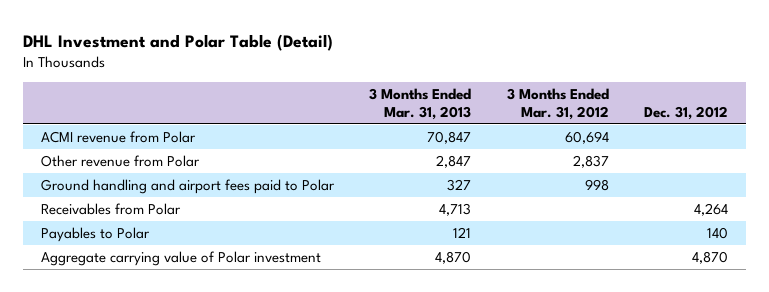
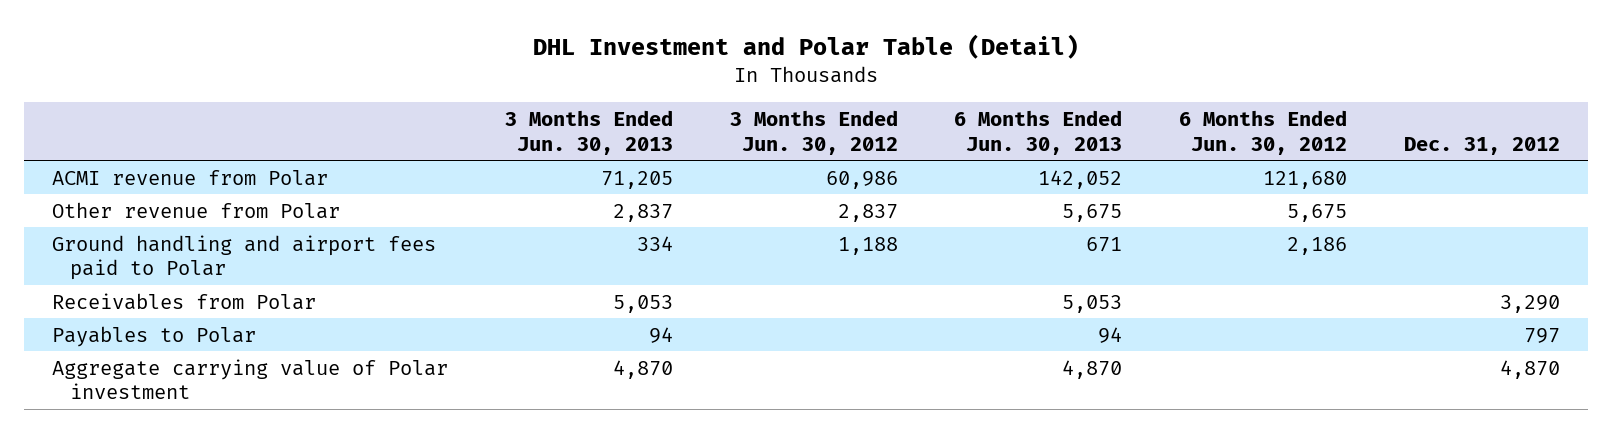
[369,88,472,120] 3 Months Ended Mar. 31, 2013 -> none
[506,88,609,120] 3 Months Ended Mar. 31, 2012 -> none
none -> [504,109,673,155] 3 Months Ended Jun. 30, 2013
none -> [729,109,898,155] 3 Months Ended Jun. 30, 2012
none -> [954,109,1123,155] 6 Months Ended Jun. 30, 2013
none -> [1179,109,1348,155] 6 Months Ended Jun. 30, 2012
[694,202,729,216] 4,264 -> [1499,294,1560,313] 3,290
[707,226,729,239] 140 -> [1523,327,1560,343] 797

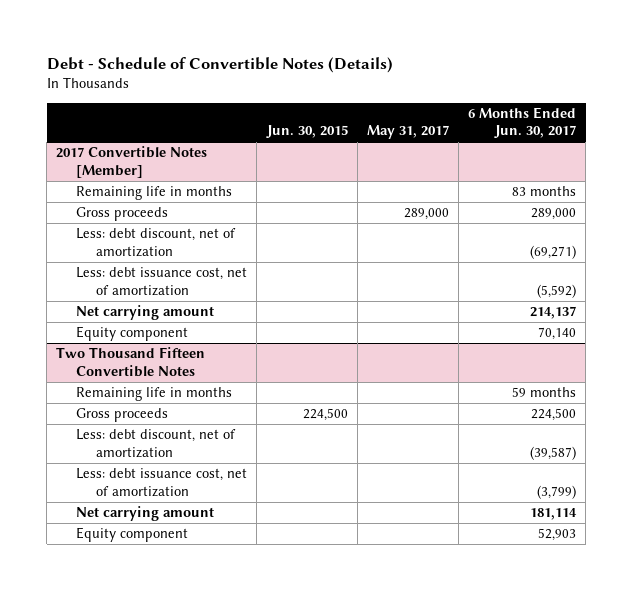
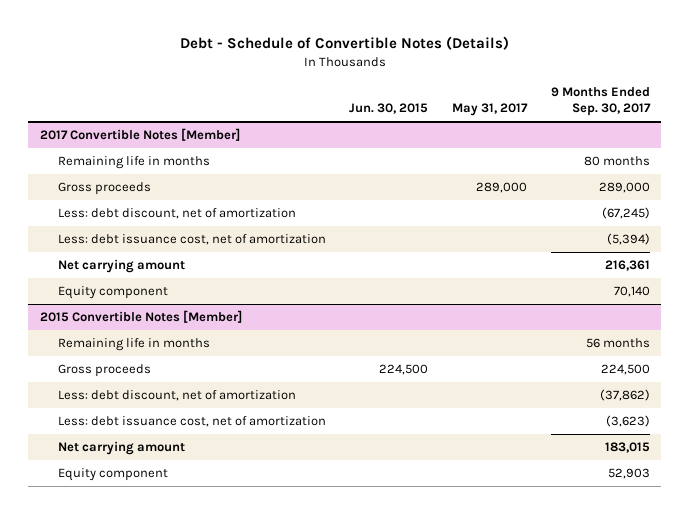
[468,107,577,139] 6 Months Ended Jun. 30, 2017 -> none
none -> [550,87,651,117] 9 Months Ended Sep. 30, 2017
[56,347,206,377] Two Thousand Fifteen Convertible Notes -> [39,310,242,324] 2015 Convertible Notes [Member]

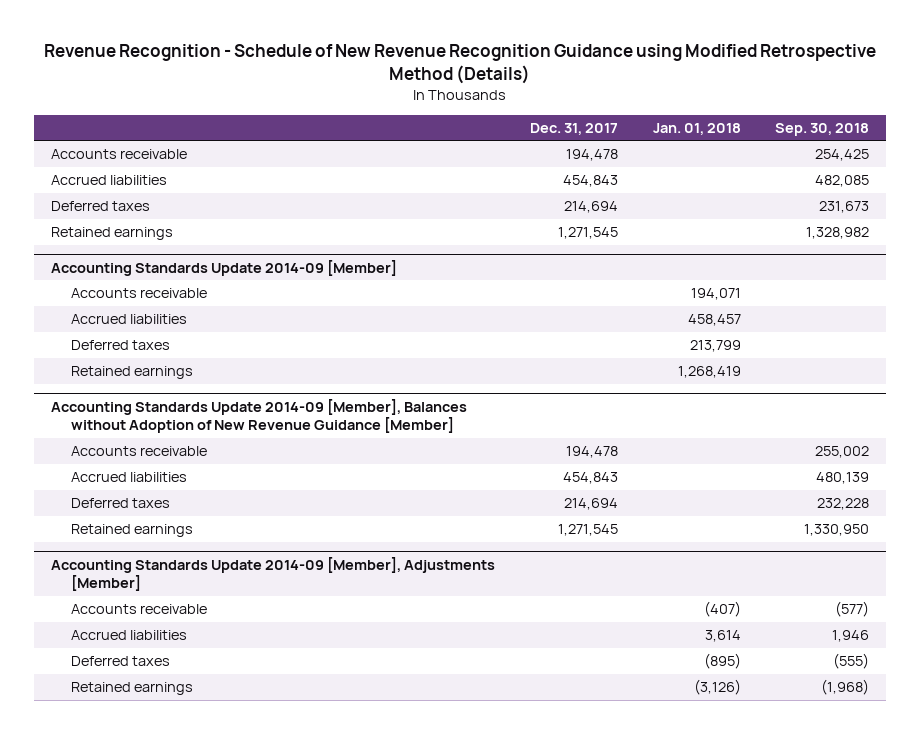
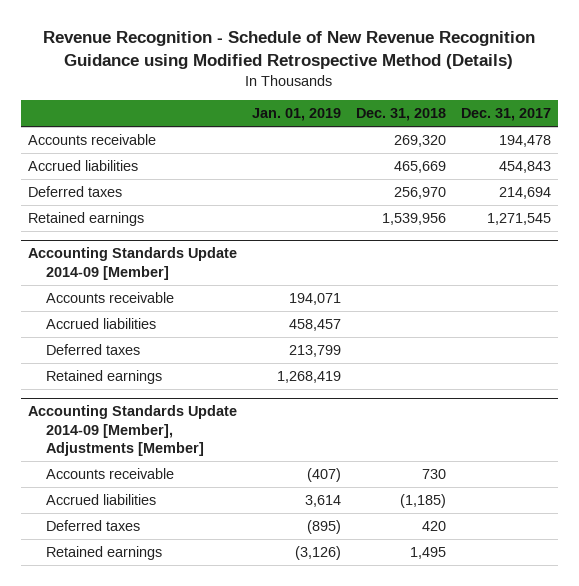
[652,122,741,135] Jan. 01, 2018 -> none
[775,122,870,136] Sep. 30, 2018 -> none
none -> [251,108,341,122] Jan. 01, 2019
none -> [355,108,446,122] Dec. 31, 2018
[51,398,468,434] Accounting Standards Update 2014-09 [Member], Balances without Adoption of New Revenue Guidance [Member] -> none
[70,446,207,457] Accounts receivable -> none
[70,472,187,483] Accrued liabilities -> none
[70,498,170,509] Deferred taxes -> none
[70,524,193,538] Retained earnings -> none

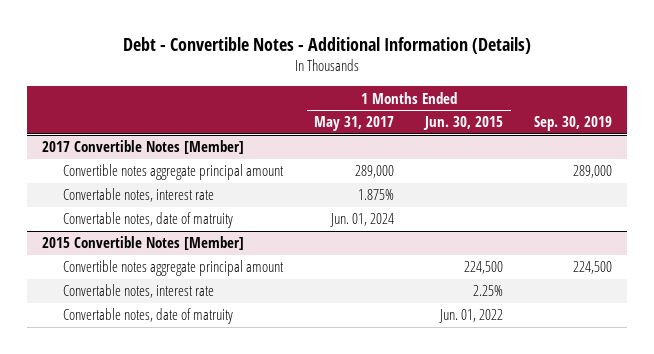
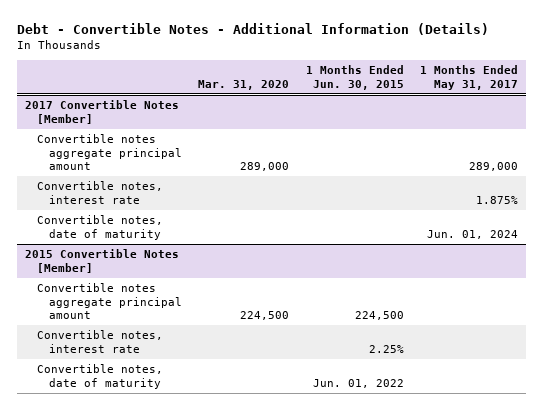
[533,116,612,132] Sep. 30, 2019 -> none
none -> [198,79,290,90] Mar. 31, 2020
[63,188,215,203] Convertable notes, interest rate -> [36,181,163,204] Convertible notes, interest rate
[63,212,234,229] Convertable notes, date of matruity -> [36,215,163,240] Convertible notes, date of maturity
[63,284,215,299] Convertable notes, interest rate -> [36,330,163,353] Convertible notes, interest rate
[63,308,234,325] Convertable notes, date of matruity -> [36,364,163,389] Convertible notes, date of maturity

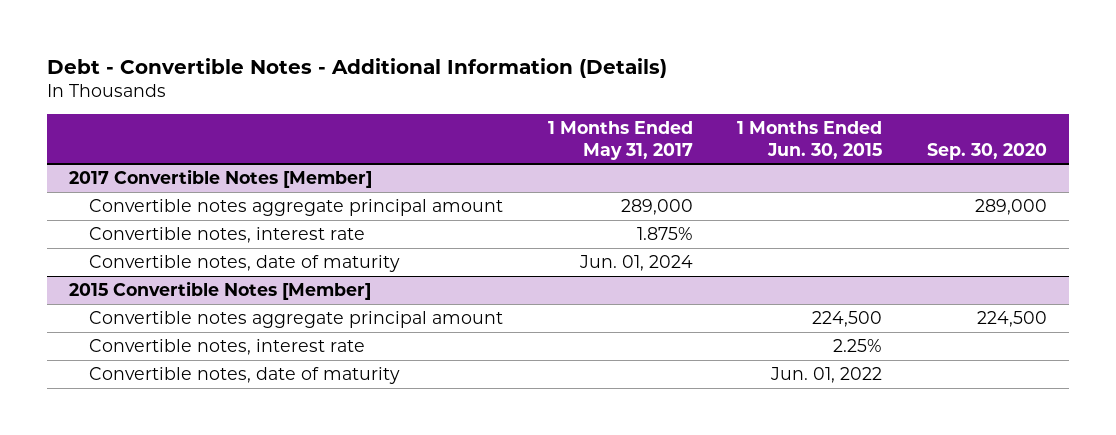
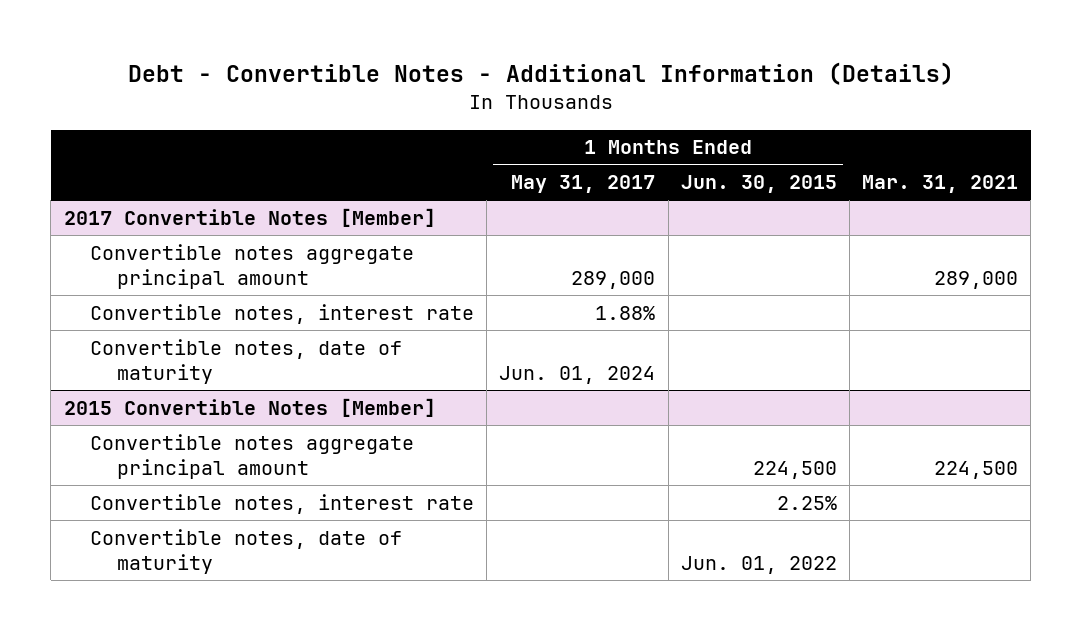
[926,142,1047,160] Sep. 30, 2020 -> none
none -> [862,175,1019,194] Mar. 31, 2021
[636,227,693,241] 1.875% -> [595,305,656,320] 1.88%

